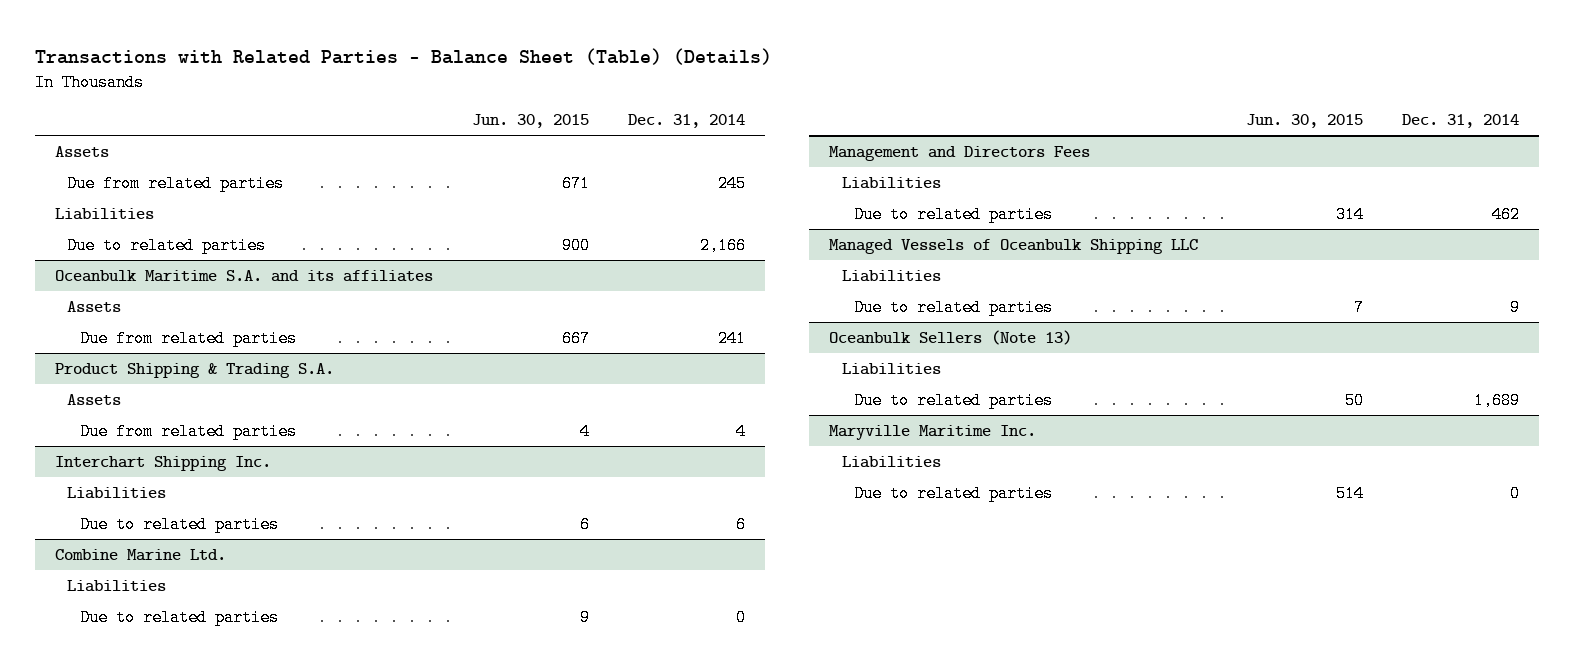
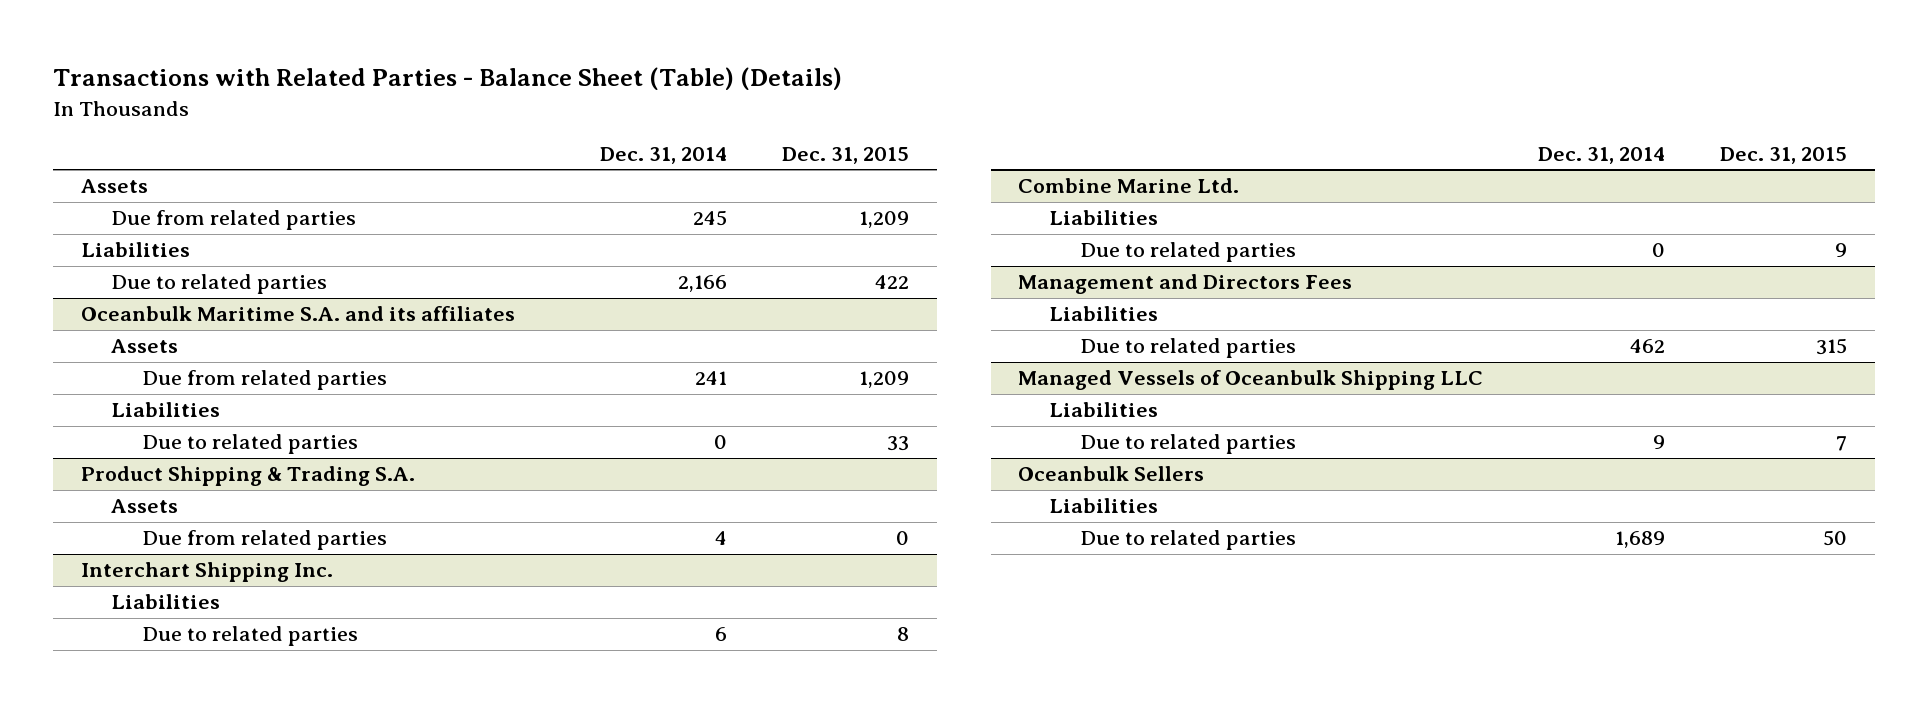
[471,114,589,129] Jun. 30, 2015 -> none
none -> [782,146,910,164] Dec. 31, 2015
none -> [111,402,221,418] Liabilities
none -> [142,434,359,455] Due to related parties
[828,329,1072,345] Oceanbulk Sellers (Note 13) -> [1018,466,1205,482] Oceanbulk Sellers
[828,424,1036,440] Maryville Maritime Inc. -> none
[841,455,941,468] Liabilities -> none
[854,484,1054,502] Due to related parties -> none

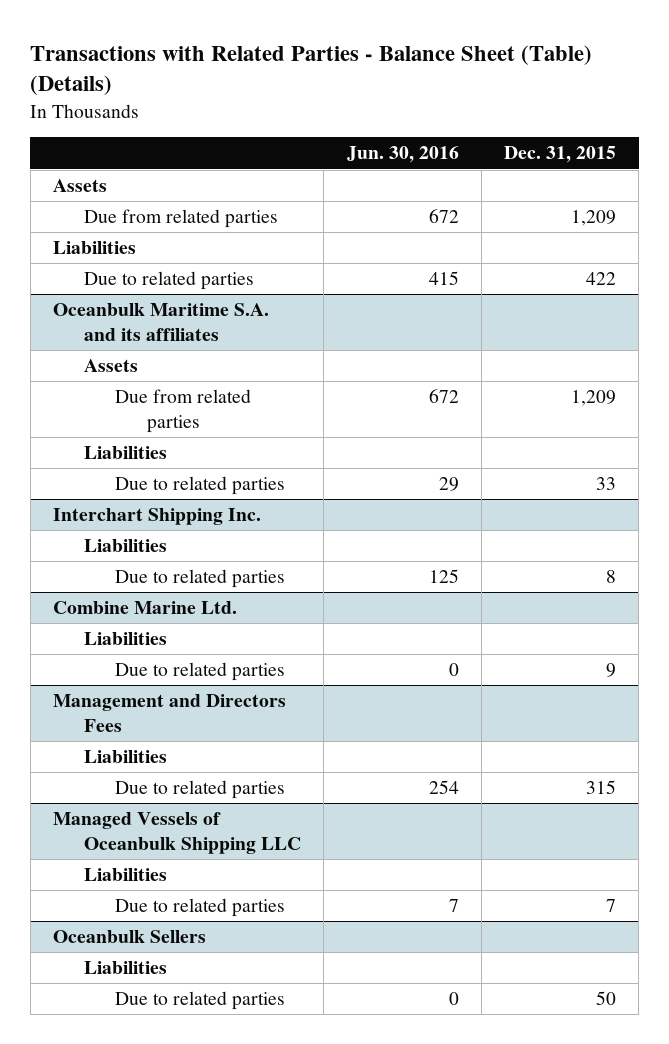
[600,146,728,164] Dec. 31, 2014 -> none
none -> [346,146,459,164] Jun. 30, 2016
[80,466,415,487] Product Shipping & Trading S.A. -> none
[111,499,179,514] Assets -> none
[142,530,388,551] Due from related parties -> none

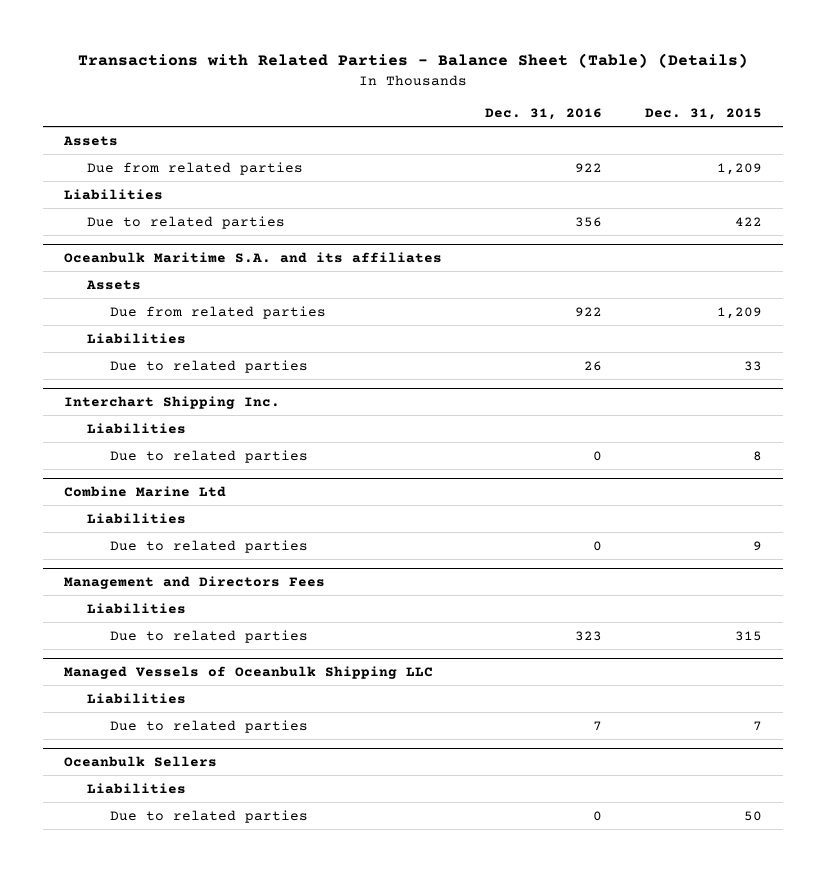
[346,146,459,164] Jun. 30, 2016 -> none
none -> [484,107,602,120] Dec. 31, 2016
[52,601,237,615] Combine Marine Ltd. -> [63,485,226,497] Combine Marine Ltd

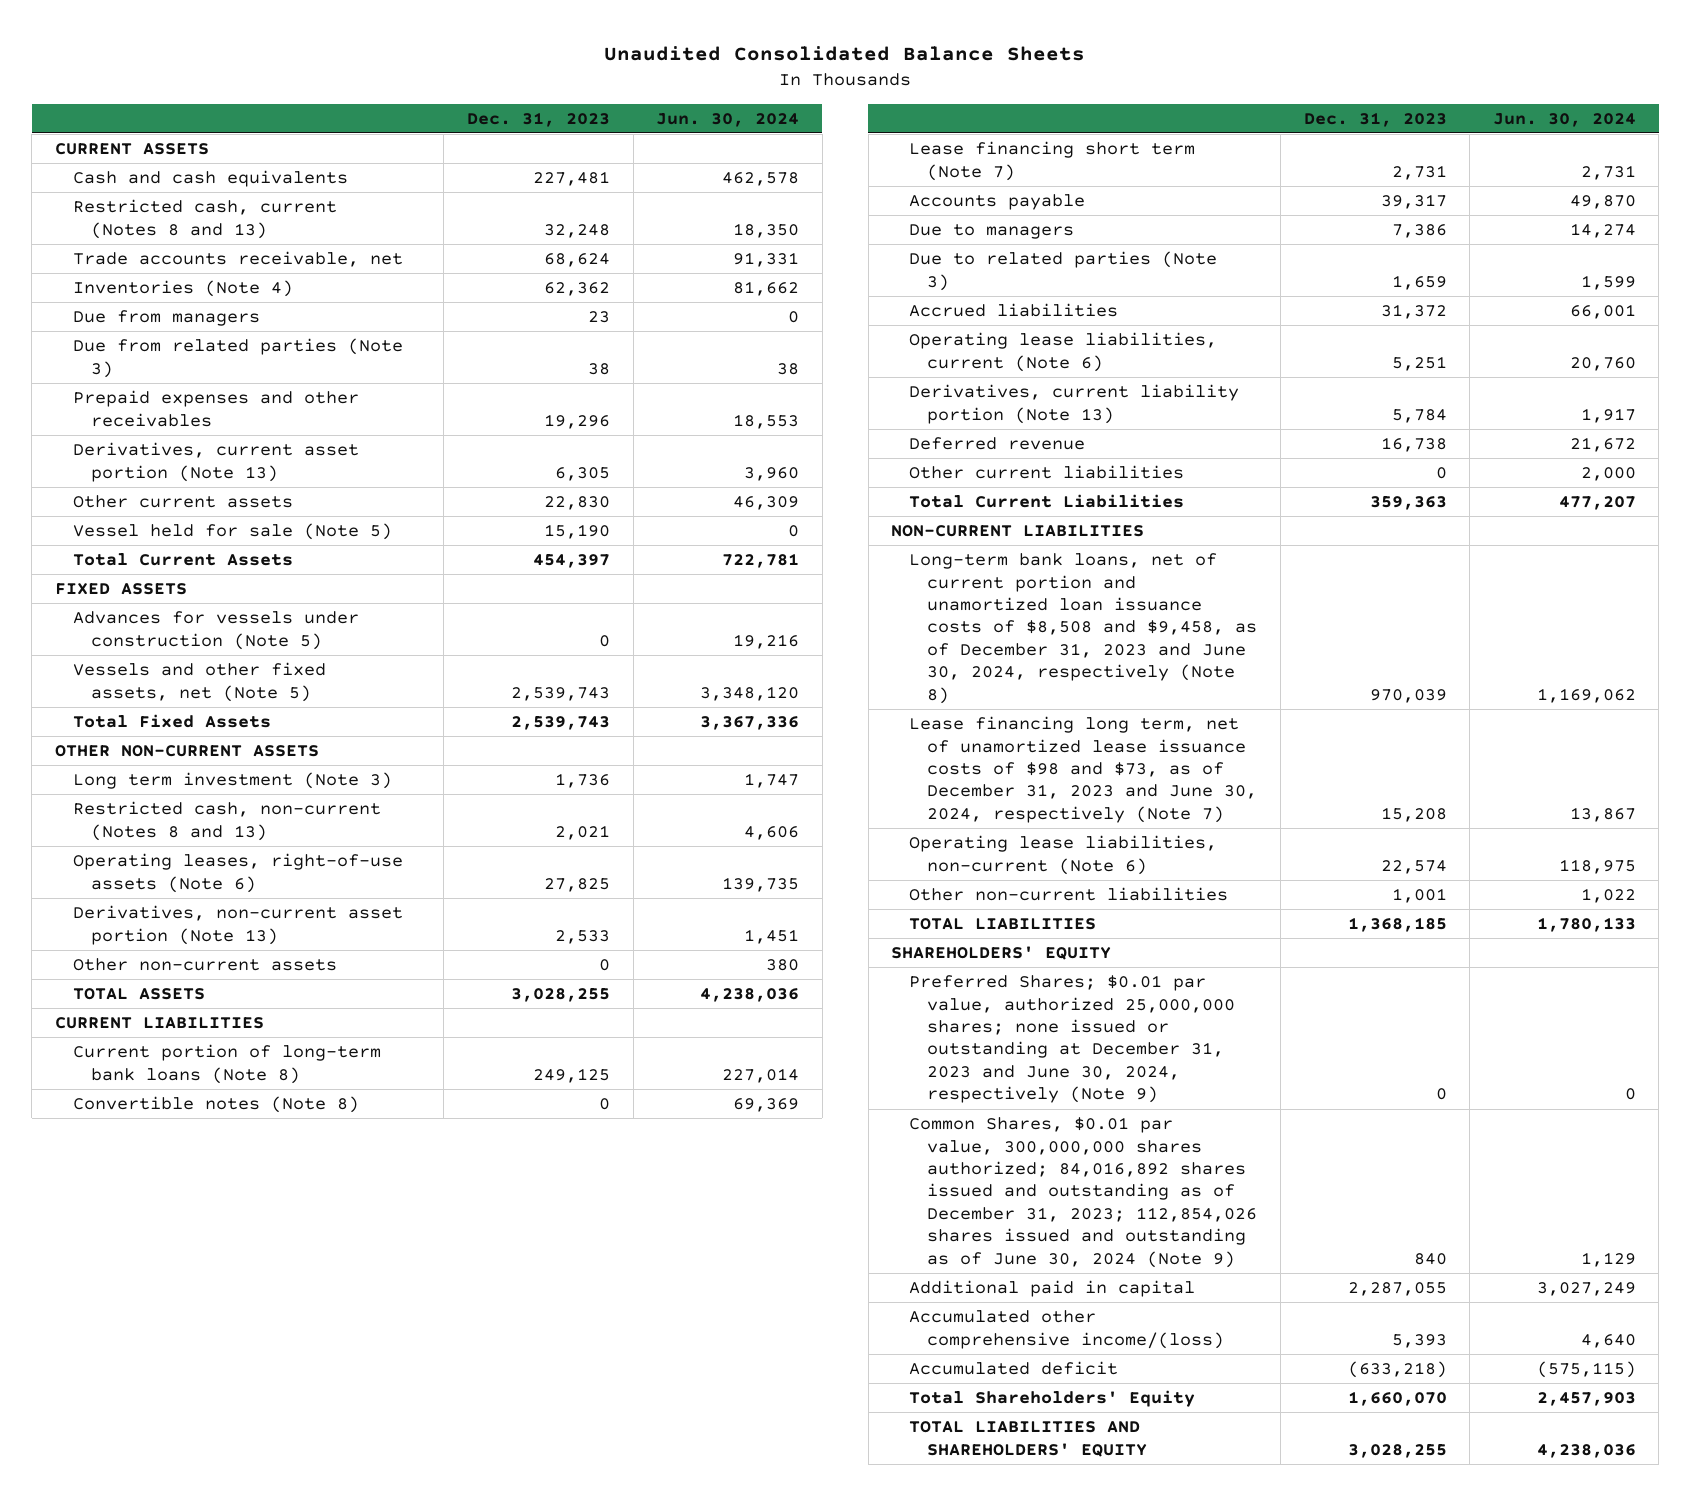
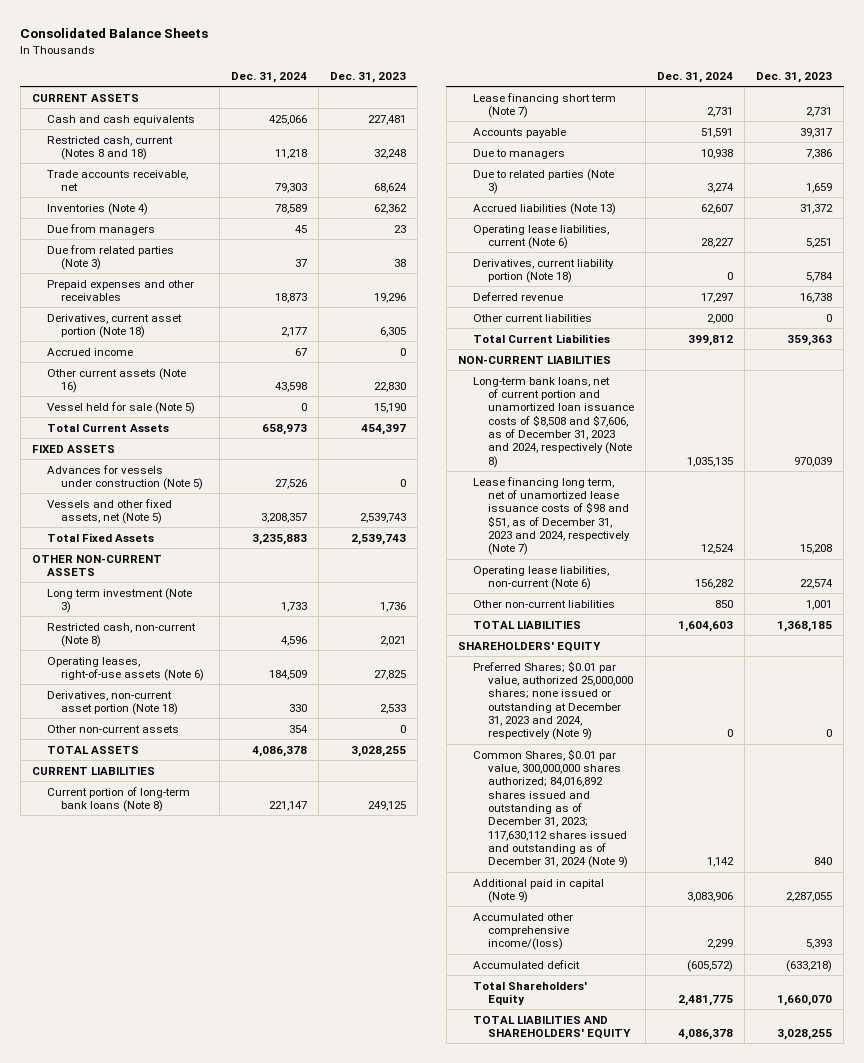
[604,46,1086,62] Unaudited Consolidated Balance Sheets -> [20,28,209,39] Consolidated Balance Sheets
[656,112,800,127] Jun. 30, 2024 -> none
none -> [230,71,307,83] Dec. 31, 2024
[72,199,337,239] Restricted cash, current (Notes 8 and 13) -> [46,135,173,160] Restricted cash, current (Notes 8 and 18)
[72,442,359,482] Derivatives, current asset portion (Note 13) -> [46,313,182,338] Derivatives, current asset portion (Note 18)
none -> [46,347,133,356] Accrued income
[72,495,293,509] Other current assets -> [46,367,186,393] Other current assets (Note 16)
[72,801,381,841] Restricted cash, non-current (Notes 8 and 13) -> [46,622,196,647] Restricted cash, non-current (Note 8)
[72,905,403,945] Derivatives, non-current asset portion (Note 13) -> [46,690,179,715] Derivatives, non-current asset portion (Note 18)
[72,1096,359,1114] Convertible notes (Note 8) -> none
[909,303,1119,318] Accrued liabilities -> [472,202,616,215] Accrued liabilities (Note 13)
[909,384,1240,424] Derivatives, current liability portion (Note 13) -> [472,258,614,283] Derivatives, current liability portion (Note 18)
[909,553,1258,704] Long-term bank loans, net of current portion and unamortized loan issuance costs of $8,508 and $9,458, as of December 31, 2023 and June 30, 2024, respectively (Note 8) -> [472,376,634,468] Long-term bank loans, net of current portion and unamortized loan issuance costs of $8,508 and $7,606, as of December 31, 2023 and 2024, respectively (Note 8)
[909,716,1258,823] Lease financing long term, net of unamortized lease issuance costs of $98 and $73, as of December 31, 2023 and June 30, 2024, respectively (Note 7) -> [472,476,630,556] Lease financing long term, net of unamortized lease issuance costs of $98 and $51, as of December 31, 2023 and 2024, respectively (Note 7)
[909,975,1236,1104] Preferred Shares; $0.01 par value, authorized 25,000,000 shares; none issued or outstanding at December 31, 2023 and June 30, 2024, respectively (Note 9) -> [472,660,633,741] Preferred Shares; $0.01 par value, authorized 25,000,000 shares; none issued or outstanding at December 31, 2023 and 2024, respectively (Note 9)
[909,1117,1258,1268] Common Shares, $0.01 par value, 300,000,000 shares authorized; 84,016,892 shares issued and outstanding as of December 31, 2023; 112,854,026 shares issued and outstanding as of June 30, 2024 (Note 9) -> [472,748,628,869] Common Shares, $0.01 par value, 300,000,000 shares authorized; 84,016,892 shares issued and outstanding as of December 31, 2023; 117,630,112 shares issued and outstanding as of December 31, 2024 (Note 9)
[909,1280,1196,1298] Additional paid in capital -> [472,878,604,903] Additional paid in capital (Note 9)

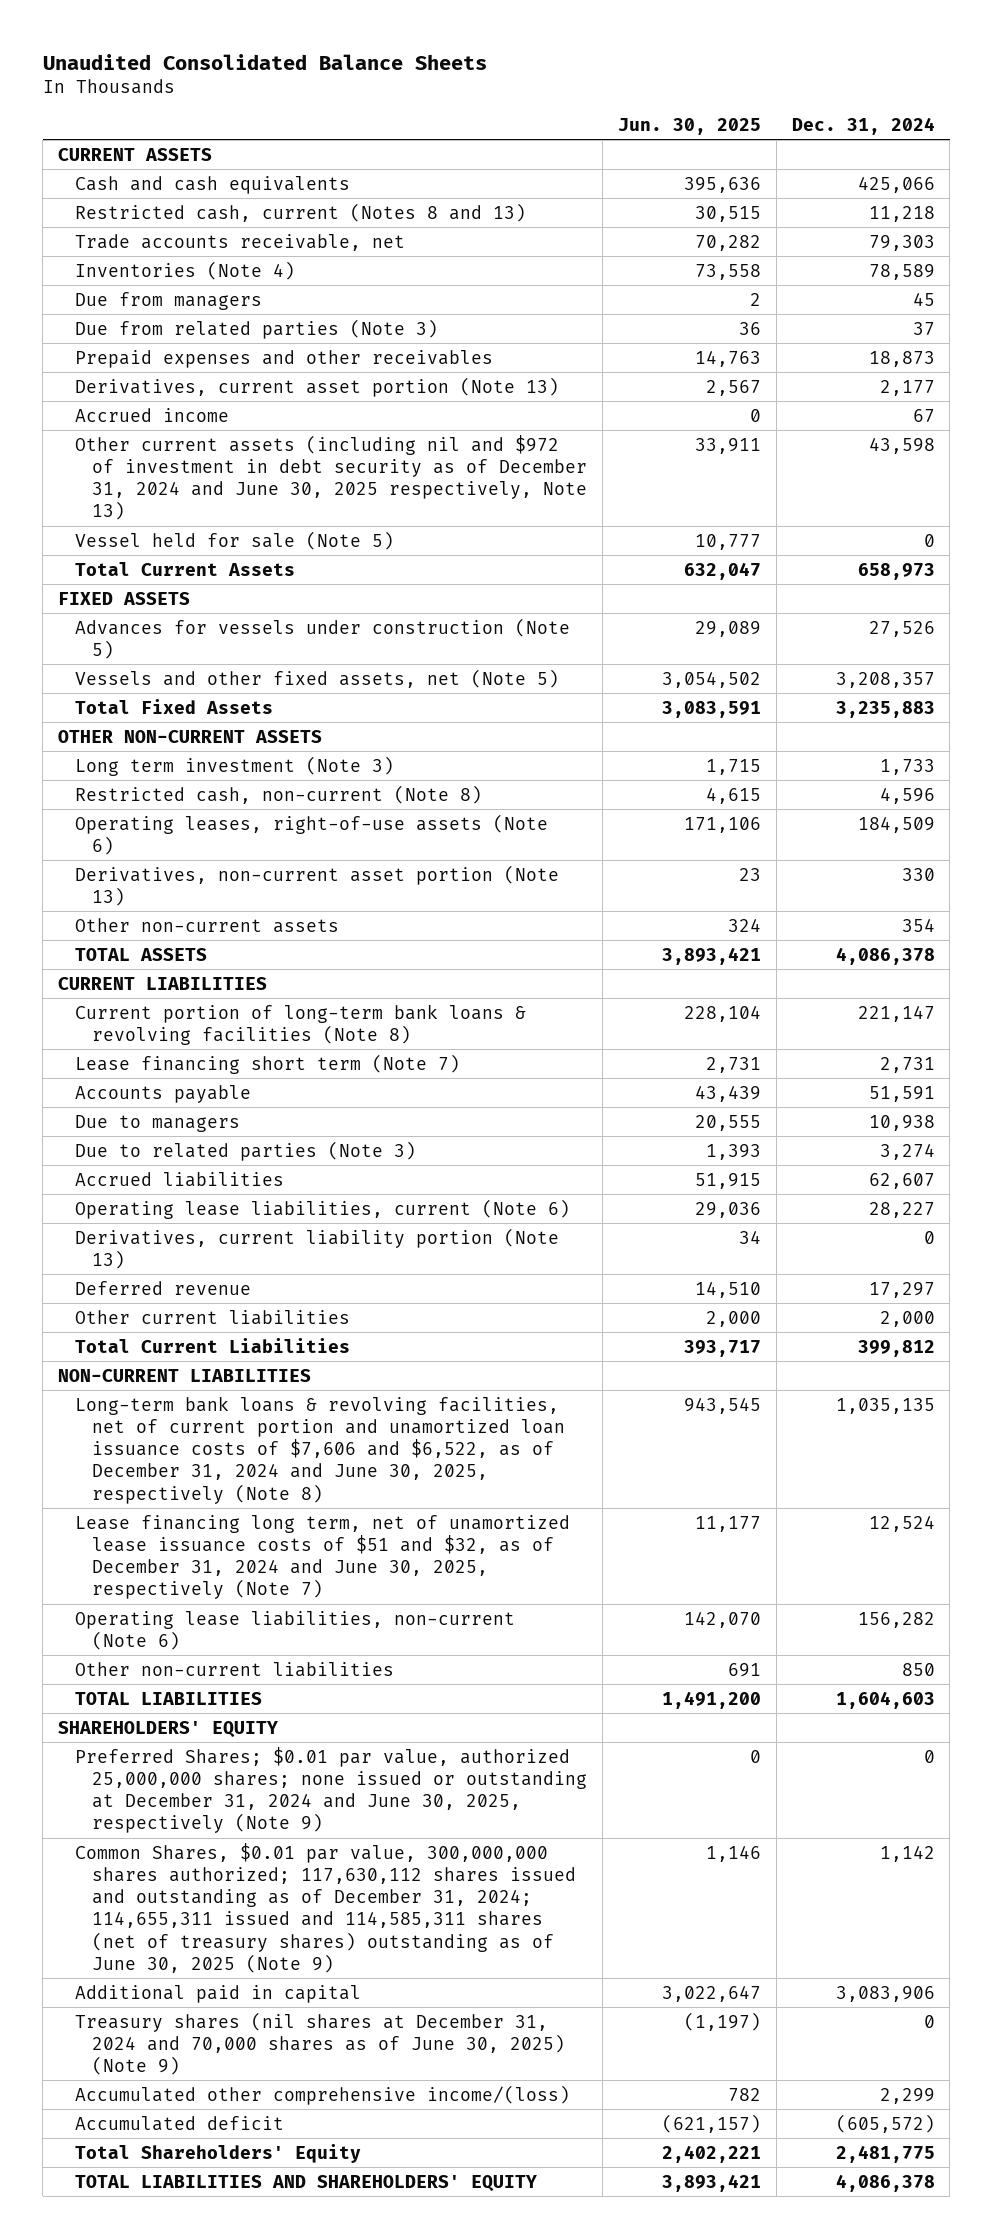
[20,28,209,39] Consolidated Balance Sheets -> [42,53,487,70] Unaudited Consolidated Balance Sheets
[329,71,406,83] Dec. 31, 2023 -> none
none -> [617,117,761,135] Jun. 30, 2025
[46,135,173,160] Restricted cash, current (Notes 8 and 18) -> [75,202,527,222] Restricted cash, current (Notes 8 and 13)
[46,313,182,338] Derivatives, current asset portion (Note 18) -> [75,376,560,397] Derivatives, current asset portion (Note 13)
[46,367,186,393] Other current assets (Note 16) -> [75,434,588,521] Other current assets (including nil and $972 of investment in debt security as of December 31, 2024 and June 30, 2025 respectively, Note 13)
[46,690,179,715] Derivatives, non-current asset portion (Note 18) -> [75,864,560,906] Derivatives, non-current asset portion (Note 13)
[46,786,190,812] Current portion of long-term bank loans (Note 8) -> [75,1003,527,1045] Current portion of long-term bank loans & revolving facilities (Note 8)
[472,202,616,215] Accrued liabilities (Note 13) -> [75,1171,285,1187] Accrued liabilities
[472,258,614,283] Derivatives, current liability portion (Note 18) -> [75,1227,560,1269] Derivatives, current liability portion (Note 13)
[472,376,634,468] Long-term bank loans, net of current portion and unamortized loan issuance costs of $8,508 and $7,606, as of December 31, 2023 and 2024, respectively (Note 8) -> [75,1395,566,1504] Long-term bank loans & revolving facilities, net of current portion and unamortized loan issuance costs of $7,606 and $6,522, as of December 31, 2024 and June 30, 2025, respectively (Note 8)
[472,476,630,556] Lease financing long term, net of unamortized lease issuance costs of $98 and $51, as of December 31, 2023 and 2024, respectively (Note 7) -> [75,1514,571,1600] Lease financing long term, net of unamortized lease issuance costs of $51 and $32, as of December 31, 2024 and June 30, 2025, respectively (Note 7)
[472,660,633,741] Preferred Shares; $0.01 par value, authorized 25,000,000 shares; none issued or outstanding at December 31, 2023 and 2024, respectively (Note 9) -> [75,1746,588,1834] Preferred Shares; $0.01 par value, authorized 25,000,000 shares; none issued or outstanding at December 31, 2024 and June 30, 2025, respectively (Note 9)
[472,748,628,869] Common Shares, $0.01 par value, 300,000,000 shares authorized; 84,016,892 shares issued and outstanding as of December 31, 2023; 117,630,112 shares issued and outstanding as of December 31, 2024 (Note 9) -> [75,1842,577,1973] Common Shares, $0.01 par value, 300,000,000 shares authorized; 117,630,112 shares issued and outstanding as of December 31, 2024; 114,655,311 issued and 114,585,311 shares (net of treasury shares) outstanding as of June 30, 2025 (Note 9)
[472,878,604,903] Additional paid in capital (Note 9) -> [75,1984,362,2003] Additional paid in capital
none -> [75,2011,566,2076] Treasury shares (nil shares at December 31, 2024 and 70,000 shares as of June 30, 2025) (Note 9)

